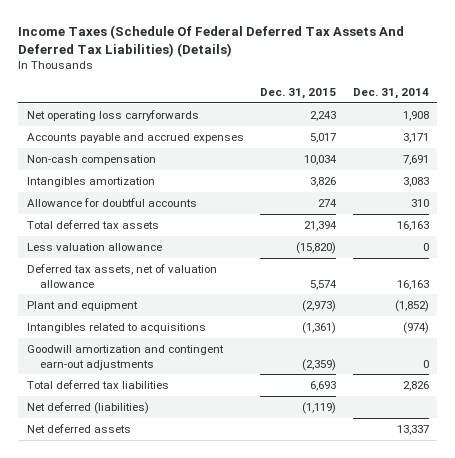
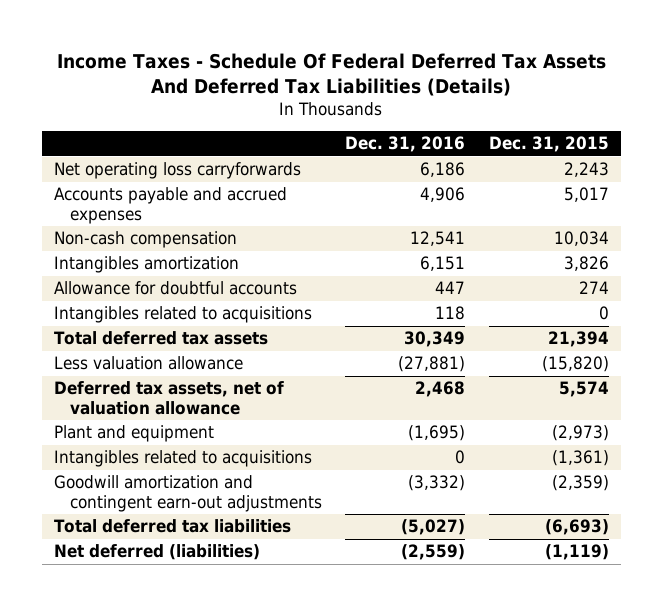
[18,25,405,58] Income Taxes (Schedule Of Federal Deferred Tax Assets And Deferred Tax Liabilities) (Details) -> [57,52,607,96] Income Taxes - Schedule Of Federal Deferred Tax Assets And Deferred Tax Liabilities (Details)
[352,87,429,99] Dec. 31, 2014 -> none
none -> [345,136,466,153] Dec. 31, 2016
none -> [54,306,313,324] Intangibles related to acquisitions
[310,380,337,391] 6,693 -> [544,519,609,536] (6,693)
[26,423,131,433] Net deferred assets -> none

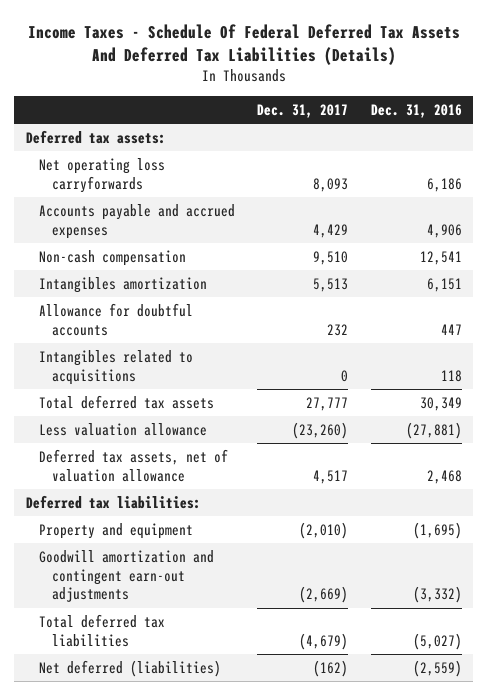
[488,136,609,153] Dec. 31, 2015 -> none
none -> [257,103,349,118] Dec. 31, 2017
none -> [25,129,166,144] Deferred tax assets:
[54,450,313,468] Intangibles related to acquisitions -> none
none -> [25,494,201,509] Deferred tax liabilities:
[54,425,215,443] Plant and equipment -> [38,522,193,539] Property and equipment

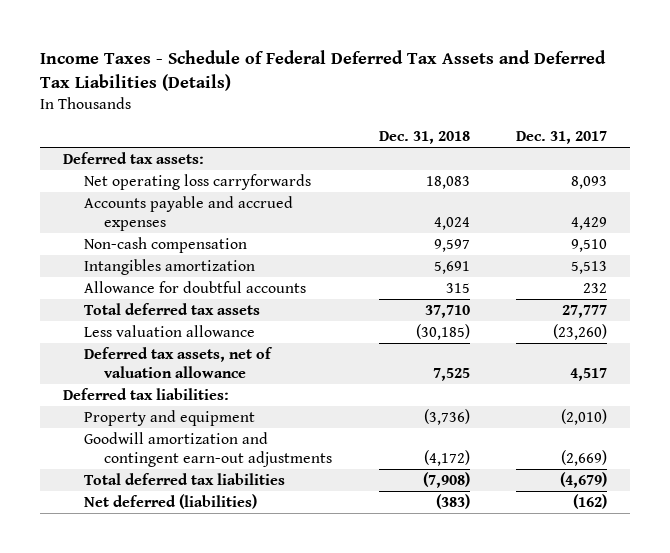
[27,23,460,65] Income Taxes - Schedule Of Federal Deferred Tax Assets And Deferred Tax Liabilities (Details) -> [40,50,607,92] Income Taxes - Schedule of Federal Deferred Tax Assets and Deferred Tax Liabilities (Details)
[370,103,462,118] Dec. 31, 2016 -> none
none -> [378,130,470,144] Dec. 31, 2018
[38,349,193,385] Intangibles related to acquisitions -> none

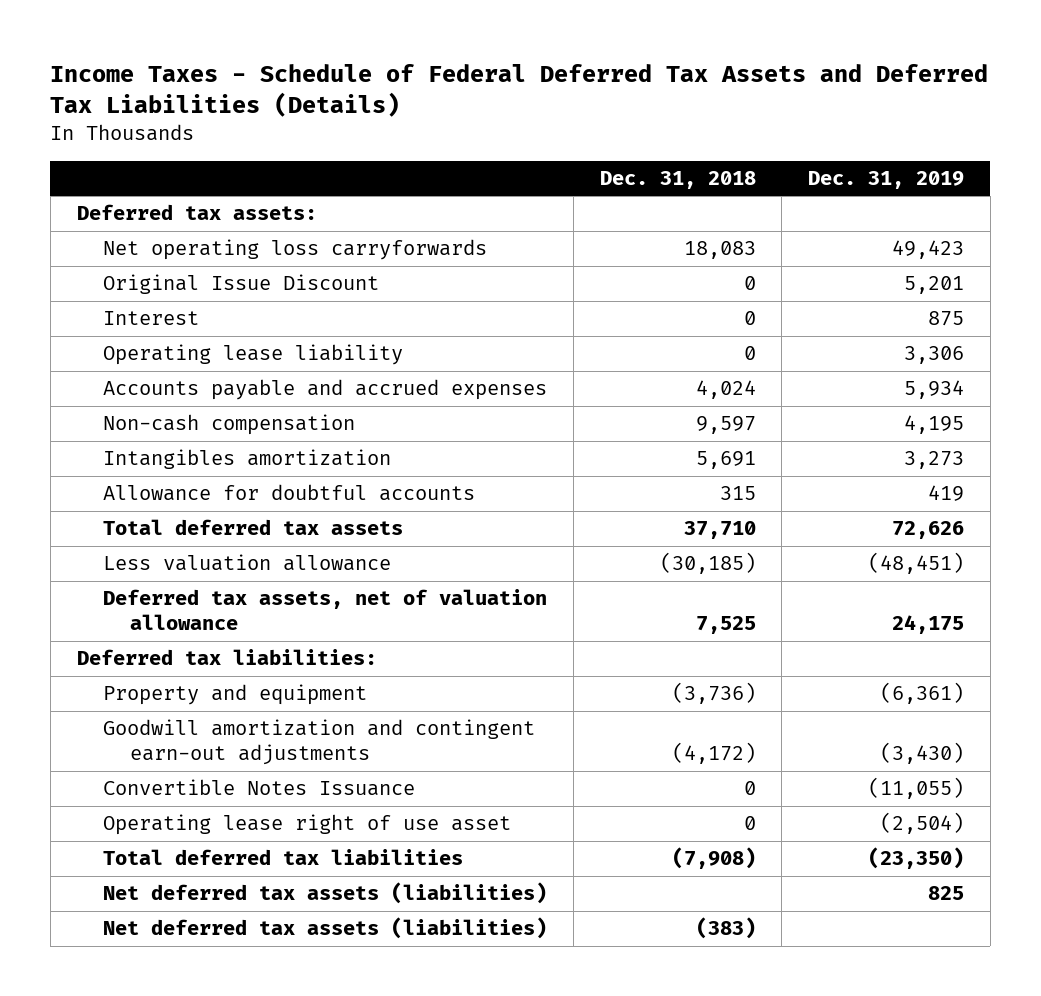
[515,130,607,144] Dec. 31, 2017 -> none
none -> [808,171,965,190] Dec. 31, 2019
none -> [103,274,380,295] Original Issue Discount
none -> [103,311,200,326] Interest
none -> [103,344,404,366] Operating lease liability
none -> [103,779,416,797] Convertible Notes Issuance
none -> [103,814,512,836] Operating lease right of use asset
none -> [103,882,548,905] Net deferred tax assets (liabilities)
[83,494,257,510] Net deferred (liabilities) -> [103,917,548,940] Net deferred tax assets (liabilities)

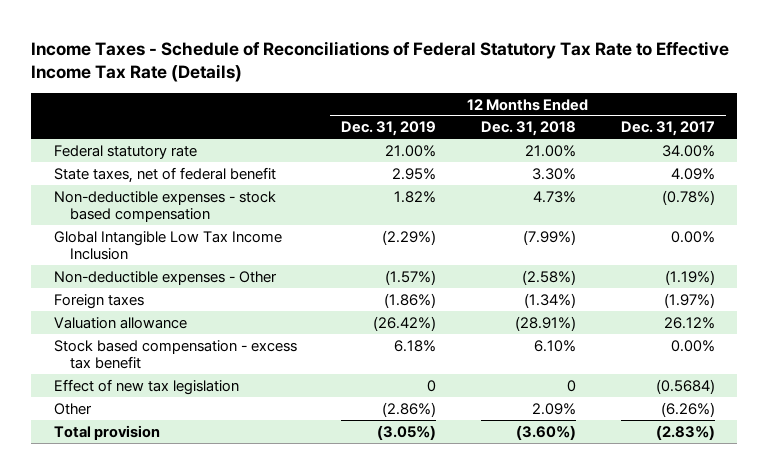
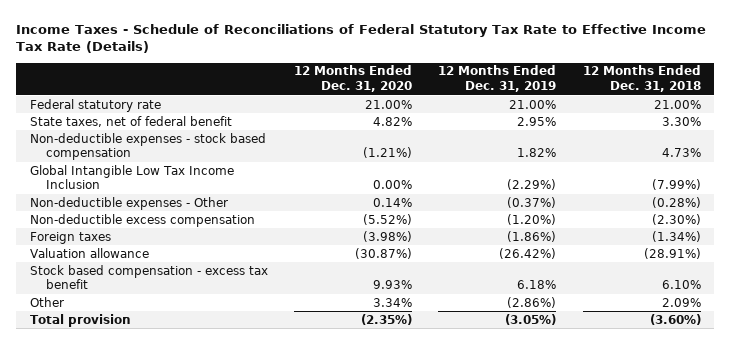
[621,121,716,137] Dec. 31, 2017 -> none
none -> [293,65,412,93] 12 Months Ended Dec. 31, 2020
[385,269,437,285] (1.57%) -> [507,196,557,208] (0.37%)
[522,269,577,285] (2.58%) -> [651,196,701,208] (0.28%)
none -> [29,213,255,227] Non-deductible excess compensation
[53,378,239,395] Effect of new tax legislation -> none

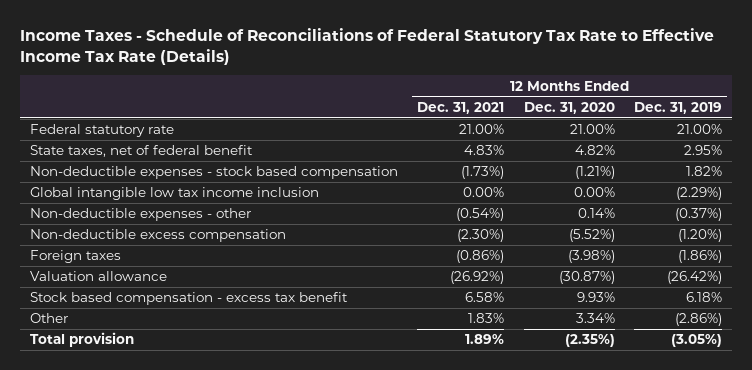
[582,65,701,93] 12 Months Ended Dec. 31, 2018 -> none
none -> [417,101,505,114] Dec. 31, 2021
[29,164,234,190] Global Intangible Low Tax Income Inclusion -> [29,187,319,201] Global intangible low tax income inclusion
[29,196,228,210] Non-deductible expenses - Other -> [29,208,251,222] Non-deductible expenses - other

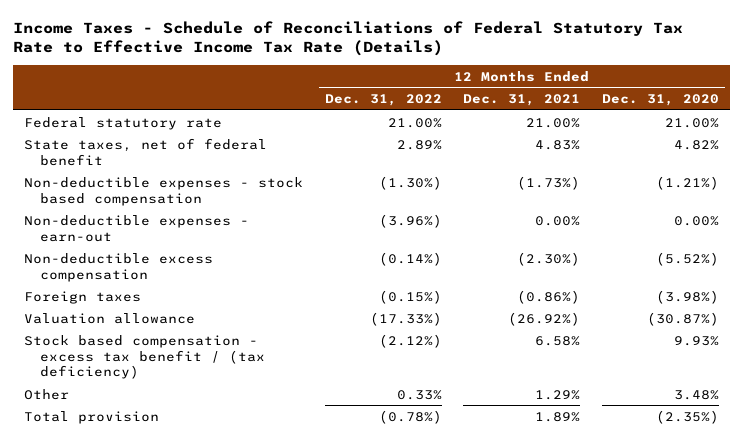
[634,101,723,114] Dec. 31, 2019 -> none
none -> [324,94,442,107] Dec. 31, 2022
[29,187,319,201] Global intangible low tax income inclusion -> none
[29,208,251,222] Non-deductible expenses - other -> [23,214,249,242] Non-deductible expenses - earn-out
[456,208,505,222] (0.54%) -> [535,215,581,226] 0.00%
[577,208,615,219] 0.14% -> [674,215,720,226] 0.00%
[29,292,348,306] Stock based compensation - excess tax benefit -> [23,334,265,380] Stock based compensation - excess tax benefit / (tax deficiency)
[468,313,505,324] 1.83% -> [535,389,581,400] 1.29%
[575,313,615,324] 3.34% -> [674,389,720,400] 3.48%

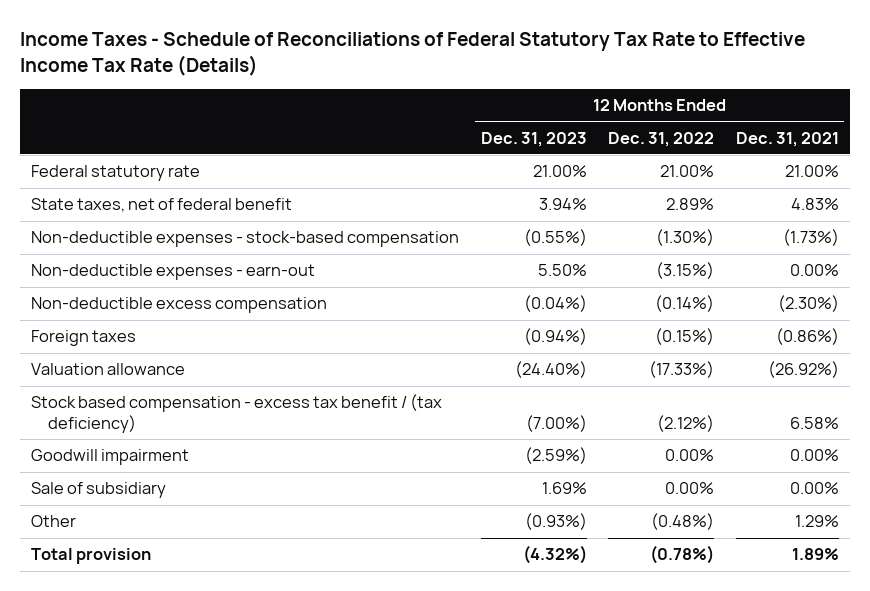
[602,94,720,107] Dec. 31, 2020 -> none
none -> [480,131,587,147] Dec. 31, 2023
[23,176,303,206] Non-deductible expenses - stock based compensation -> [30,231,459,248] Non-deductible expenses - stock-based compensation
[378,213,442,228] (3.96%) -> [656,262,715,280] (3.15%)
none -> [30,449,189,466] Goodwill impairment
none -> [30,482,166,499] Sale of subsidiary
[396,389,442,400] 0.33% -> [651,513,715,531] (0.48%)

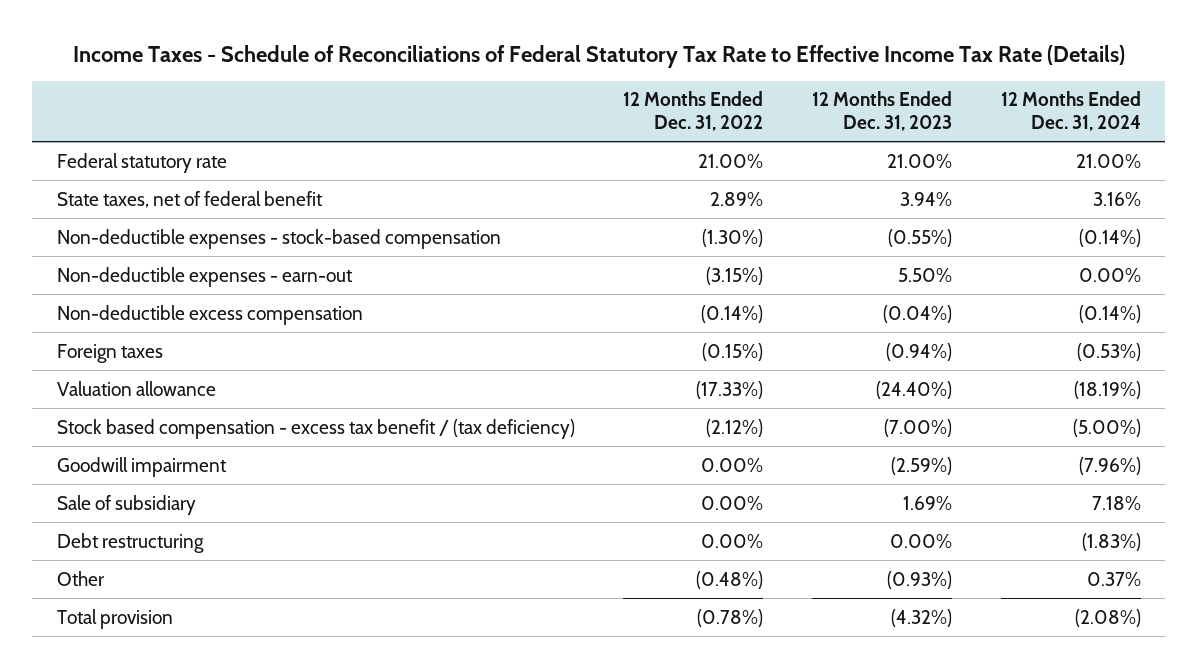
[735,131,839,147] Dec. 31, 2021 -> none
none -> [1000,91,1141,132] 12 Months Ended Dec. 31, 2024
none -> [56,532,204,553] Debt restructuring

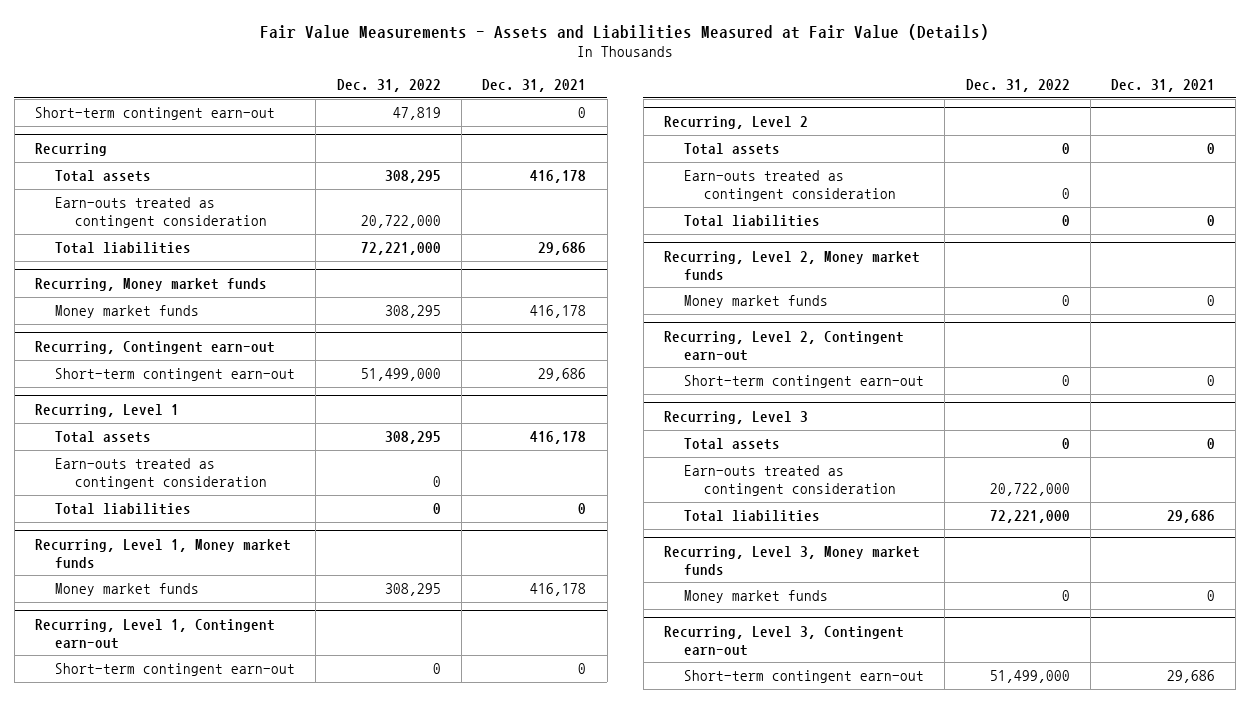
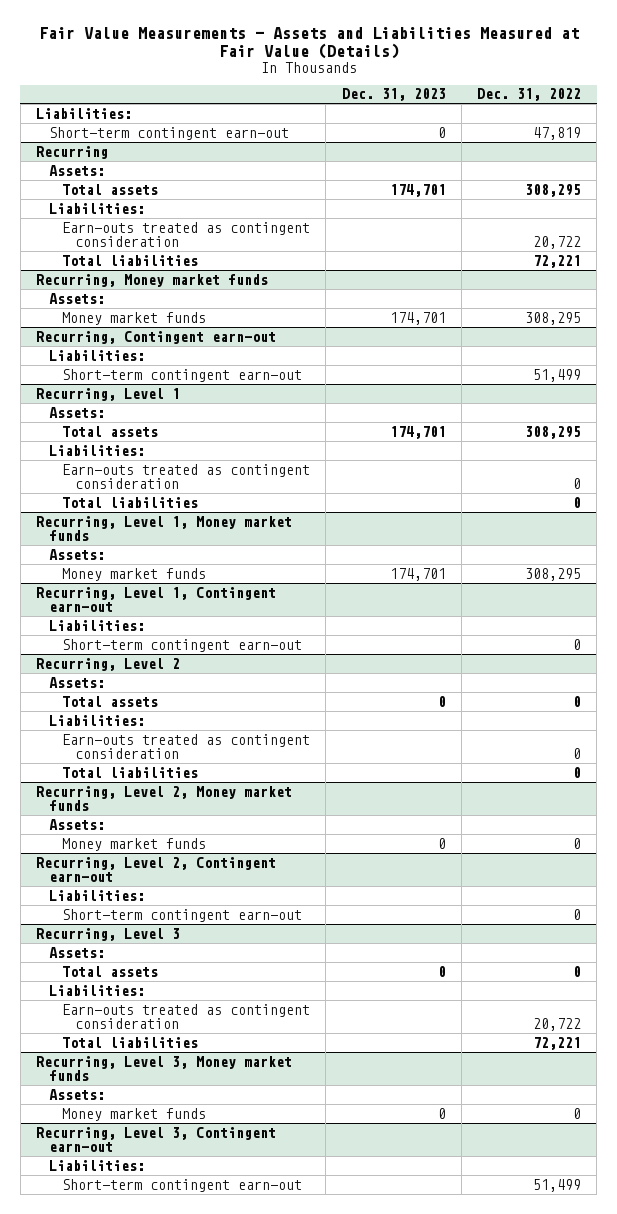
[482,78,587,92] Dec. 31, 2021 -> none
none -> [341,88,446,102] Dec. 31, 2023
none -> [36,107,133,119] Liabilities:
none -> [49,164,106,176] Assets:
none -> [49,202,146,214] Liabilities:
[360,214,441,228] 20,722,000 -> [533,236,582,250] 20,722
[360,242,441,256] 72,221,000 -> [533,254,582,268] 72,221
none -> [49,292,106,304] Assets:
none -> [49,349,146,361] Liabilities:
[360,368,441,382] 51,499,000 -> [533,368,582,382] 51,499
none -> [49,406,106,418] Assets:
none -> [49,444,146,456] Liabilities:
none -> [49,548,106,560] Assets:
none -> [49,619,146,631] Liabilities:
none -> [49,676,106,688] Assets:
none -> [49,714,146,726] Liabilities:
none -> [49,818,106,830] Assets:
none -> [49,889,146,901] Liabilities:
none -> [49,946,106,958] Assets:
none -> [49,984,146,996] Liabilities:
[989,482,1070,496] 20,722,000 -> [533,1018,582,1032] 20,722
[989,510,1070,524] 72,221,000 -> [533,1036,582,1050] 72,221
none -> [49,1088,106,1100] Assets:
none -> [49,1159,146,1171] Liabilities:
[989,670,1070,684] 51,499,000 -> [533,1178,582,1192] 51,499

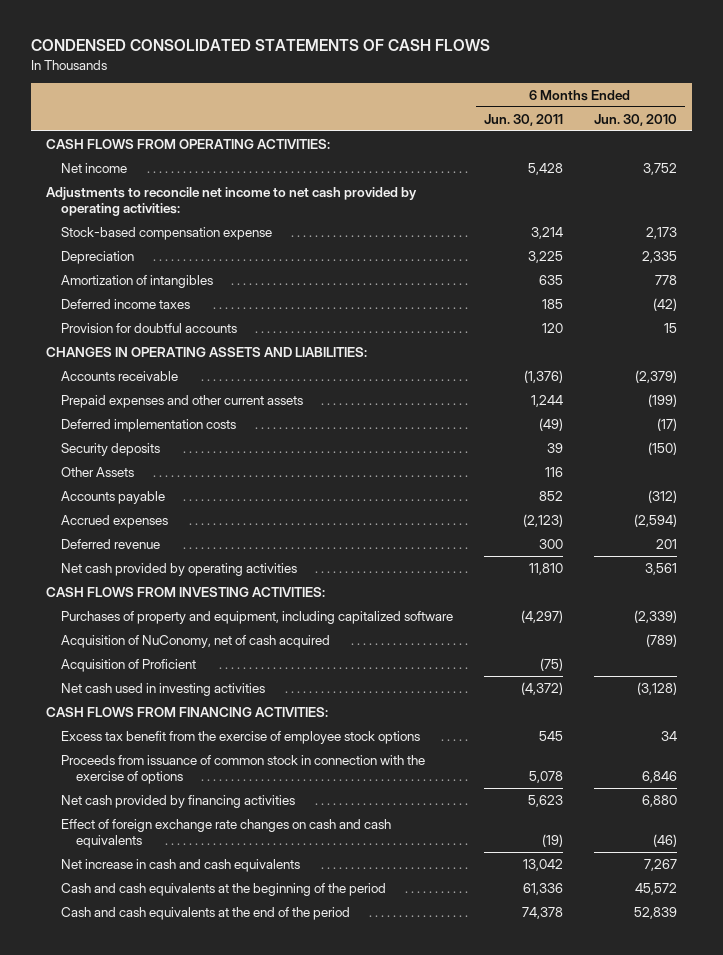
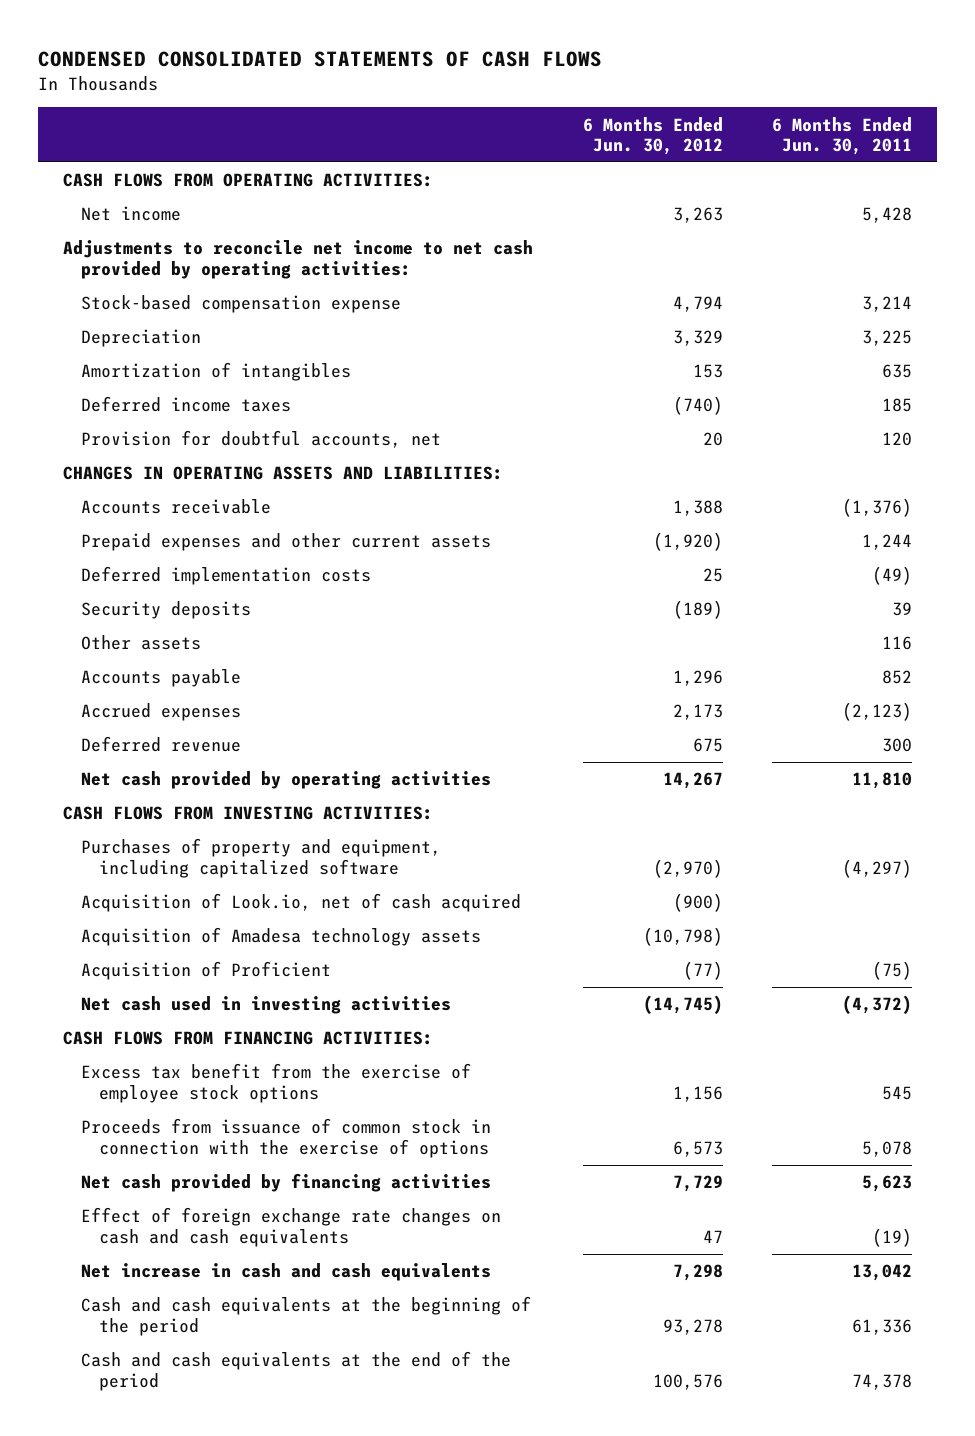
[593,113,677,126] Jun. 30, 2010 -> none
none -> [582,116,723,156] 6 Months Ended Jun. 30, 2012
[60,322,237,333] Provision for doubtful accounts -> [80,430,441,449] Provision for doubtful accounts, net
[60,466,134,477] Other Assets -> [80,635,201,651] Other assets
[60,634,330,648] Acquisition of NuConomy, net of cash acquired -> [80,893,521,913] Acquisition of Look.io, net of cash acquired
none -> [80,927,481,947] Acquisition of Amadesa technology assets

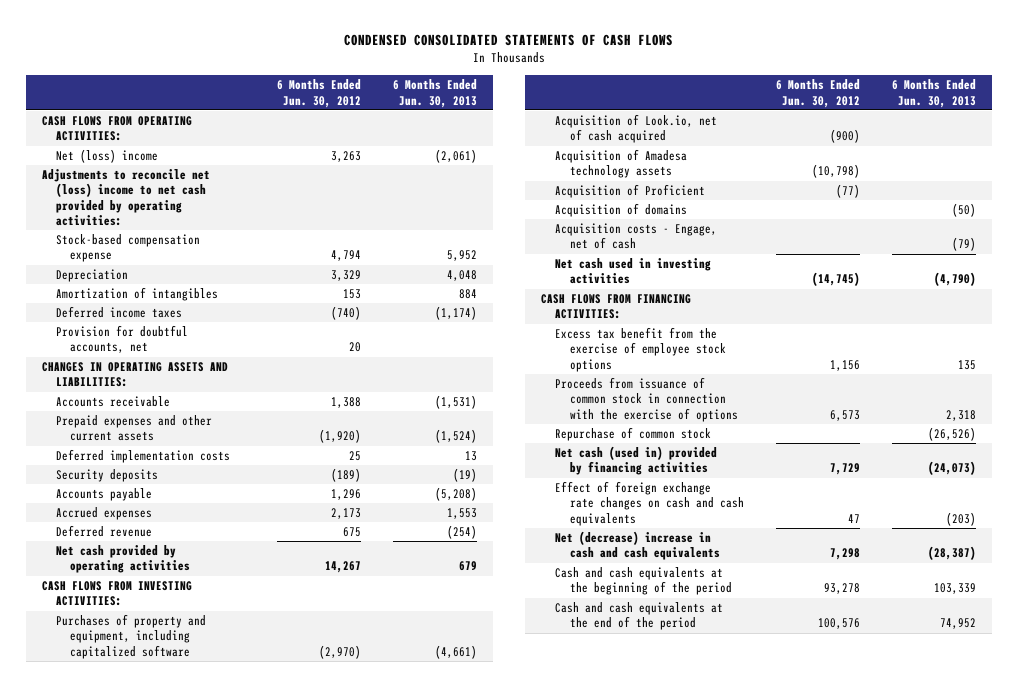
[772,116,913,156] 6 Months Ended Jun. 30, 2011 -> none
none -> [392,79,477,108] 6 Months Ended Jun. 30, 2013
[80,206,181,222] Net income -> [56,149,159,164] Net (loss) income
[63,240,534,279] Adjustments to reconcile net income to net cash provided by operating activities: -> [41,169,210,226] Adjustments to reconcile net (loss) income to net cash provided by operating activities:
[80,635,201,651] Other assets -> none
none -> [555,203,688,218] Acquisition of domains
none -> [555,223,718,250] Acquisition costs - Engage, net of cash
none -> [555,427,712,442] Repurchase of common stock
[80,1173,491,1193] Net cash provided by financing activities -> [555,446,718,476] Net cash (used in) provided by financing activities
[80,1263,491,1282] Net increase in cash and cash equivalents -> [555,531,720,561] Net (decrease) increase in cash and cash equivalents

